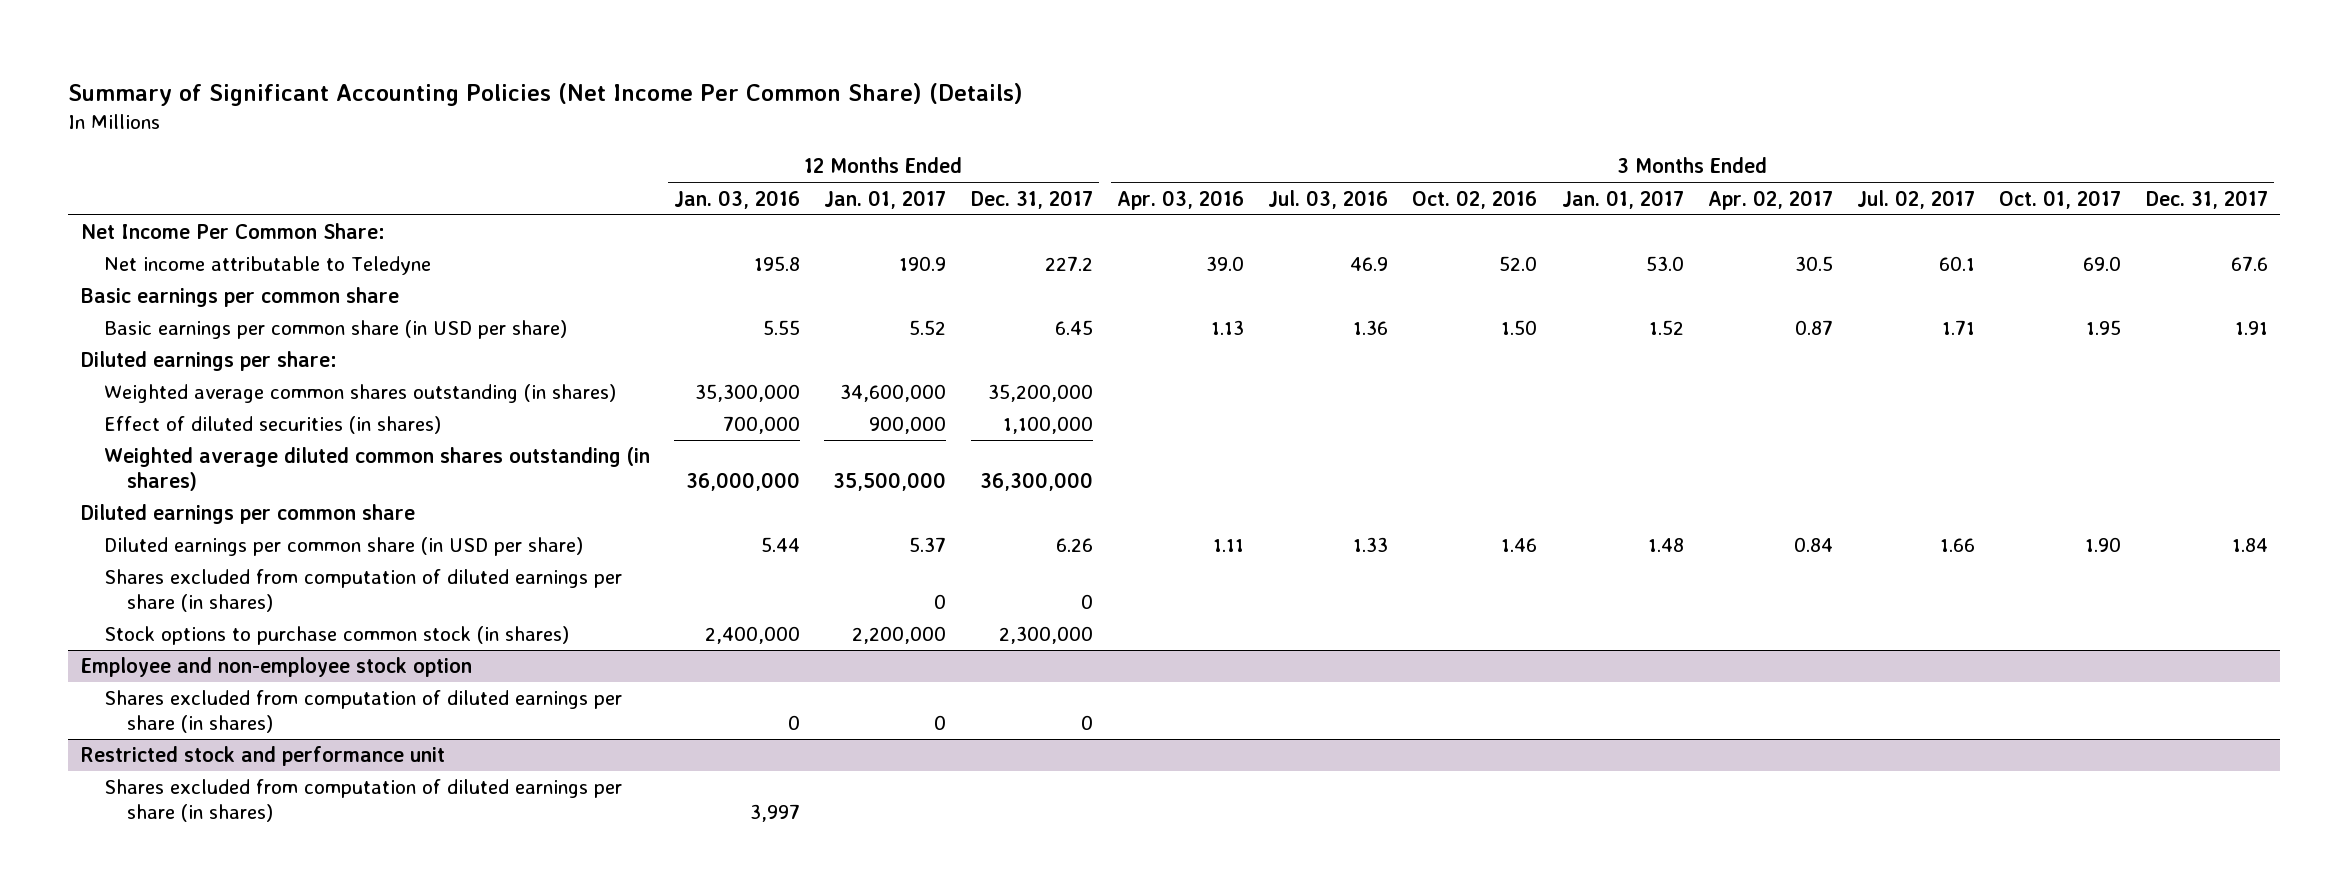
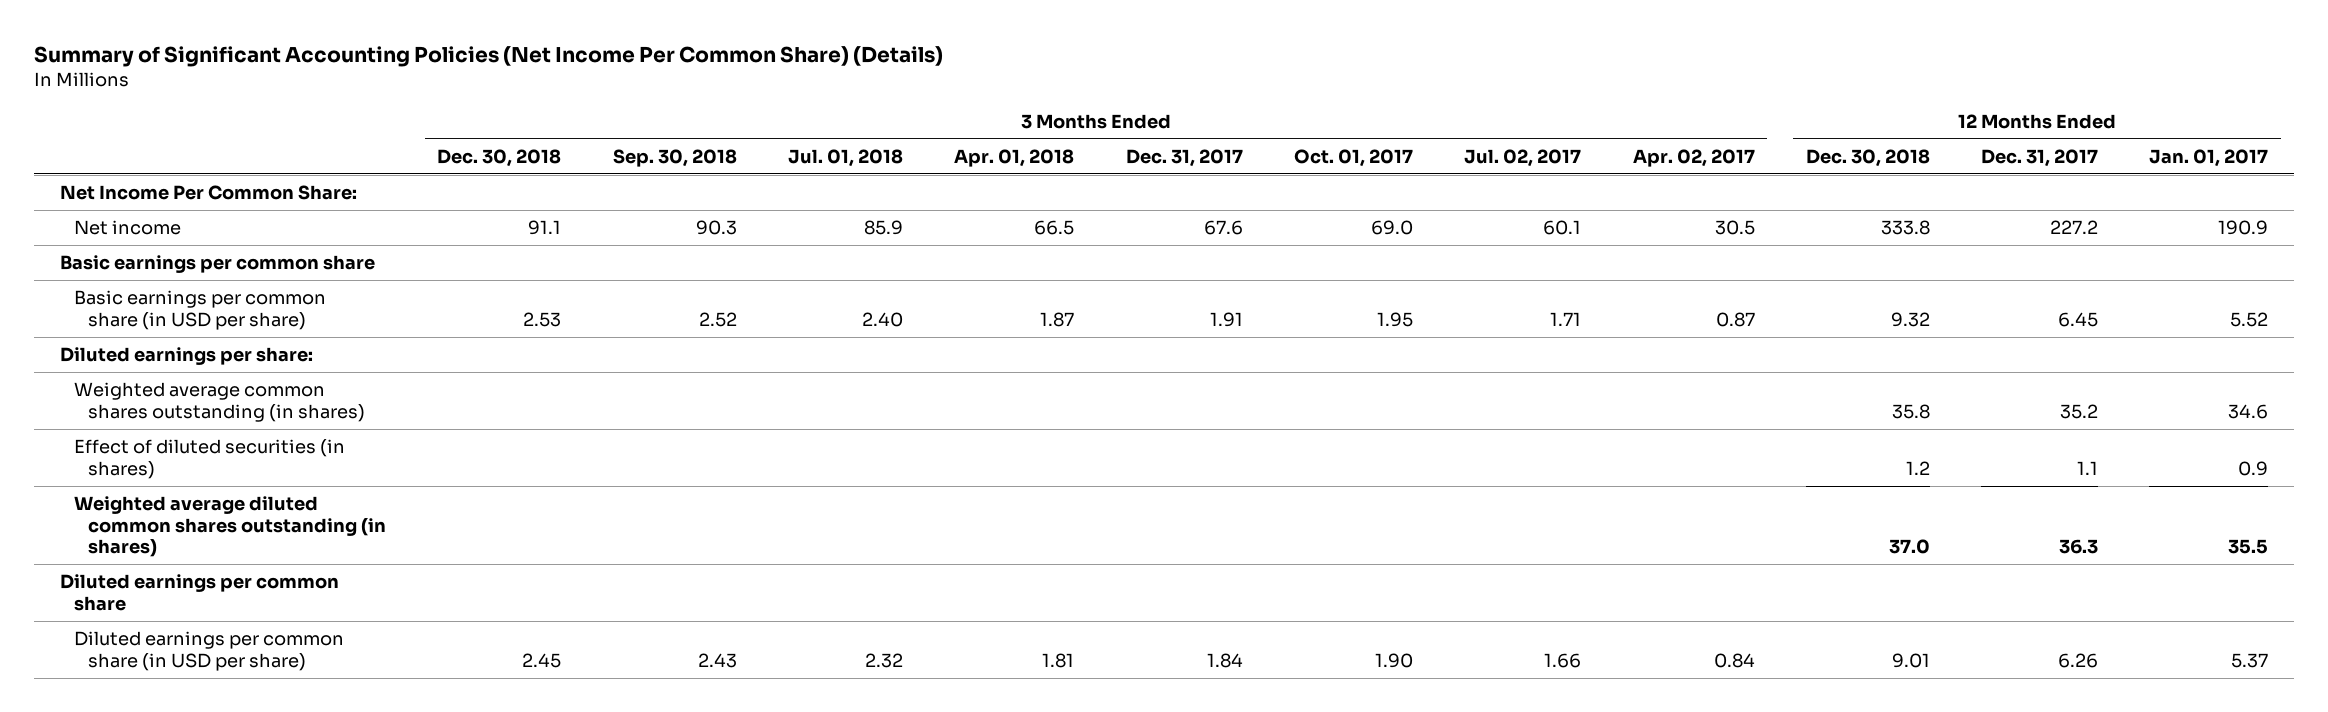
[674,189,801,209] Jan. 03, 2016 -> none
[1116,189,1244,210] Apr. 03, 2016 -> none
[1268,189,1389,209] Jul. 03, 2016 -> none
[1412,189,1538,209] Oct. 02, 2016 -> none
[1561,189,1684,209] Jan. 01, 2017 -> none
none -> [437,148,562,167] Dec. 30, 2018
none -> [612,148,737,167] Sep. 30, 2018
none -> [788,148,904,167] Jul. 01, 2018
none -> [954,148,1075,167] Apr. 01, 2018
none -> [1805,148,1930,167] Dec. 30, 2018
[103,256,431,276] Net income attributable to Teledyne -> [73,220,181,236] Net income
[840,384,947,403] 34,600,000 -> [2228,403,2269,419] 34.6
[987,384,1093,403] 35,200,000 -> [2060,403,2099,419] 35.2
[869,416,947,435] 900,000 -> [2238,460,2269,476] 0.9
[1002,416,1093,435] 1,100,000 -> [2077,460,2099,475] 1.1
[833,471,947,491] 35,500,000 -> [2228,538,2269,554] 35.5
[979,471,1093,491] 36,300,000 -> [2059,538,2099,554] 36.3
[103,569,622,612] Shares excluded from computation of diluted earnings per share (in shares) -> none
[103,626,569,646] Stock options to purchase common stock (in shares) -> none
[80,657,472,678] Employee and non-employee stock option -> none
[103,690,622,733] Shares excluded from computation of diluted earnings per share (in shares) -> none
[80,746,445,767] Restricted stock and performance unit -> none
[103,779,622,822] Shares excluded from computation of diluted earnings per share (in shares) -> none

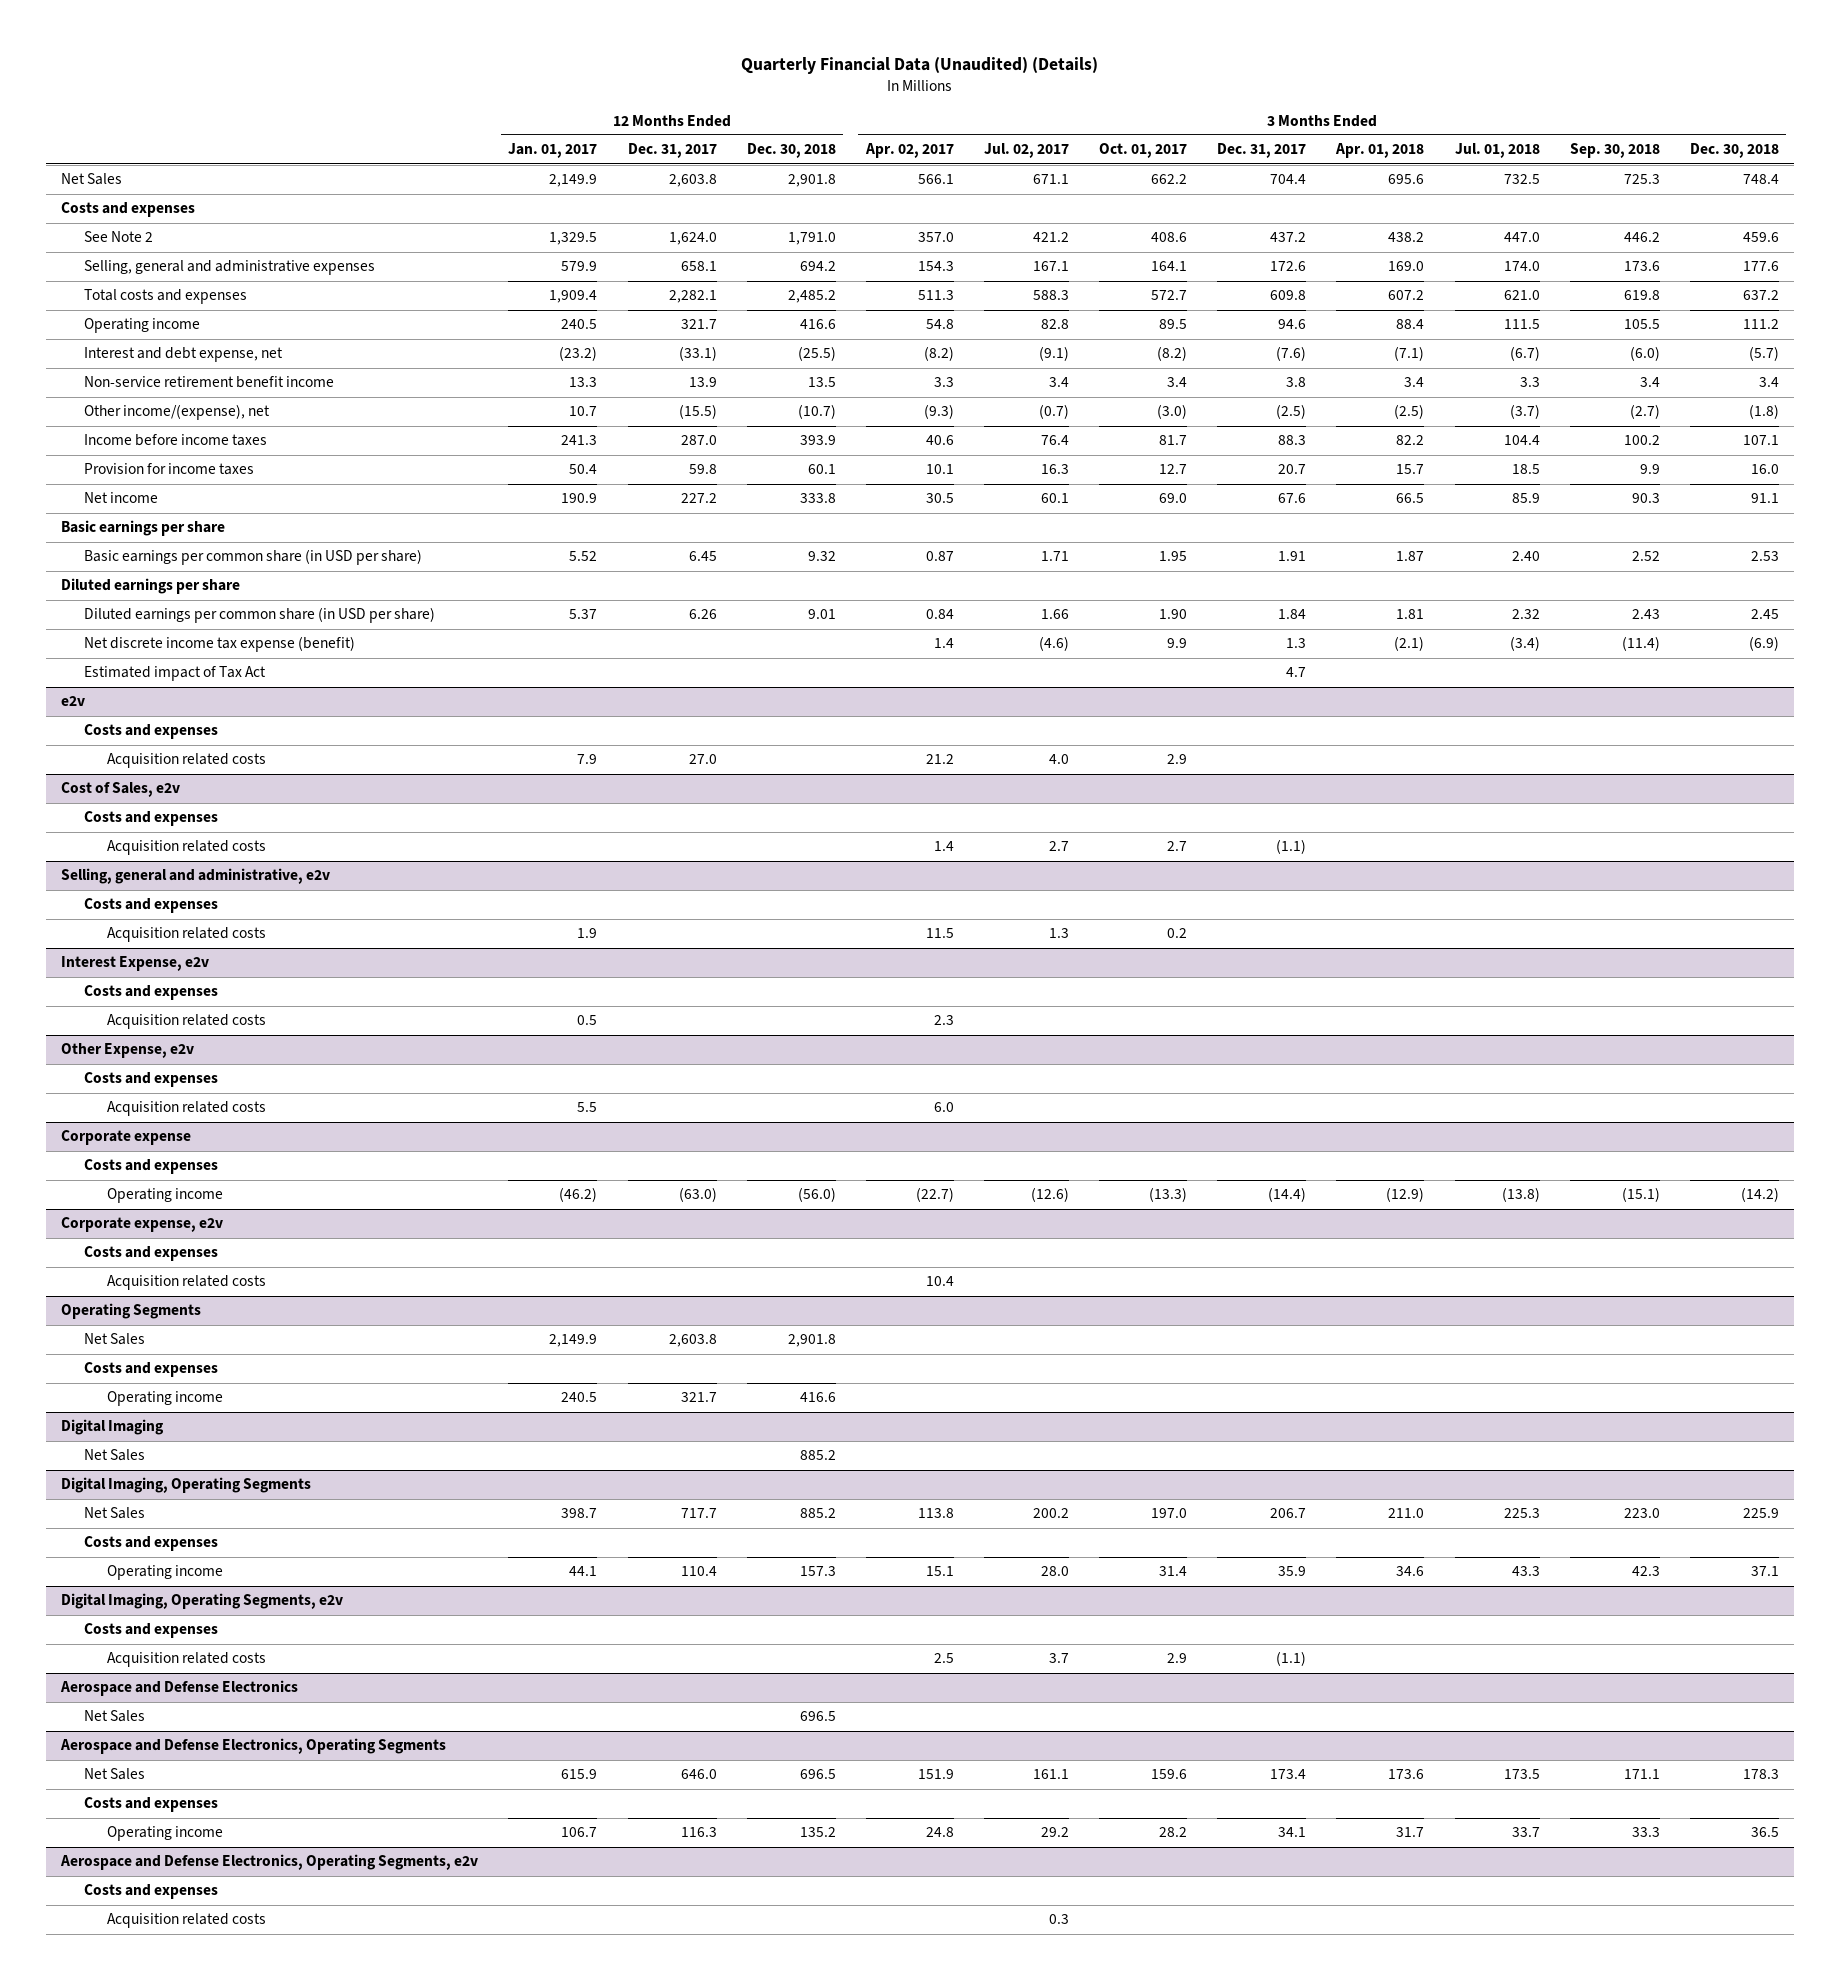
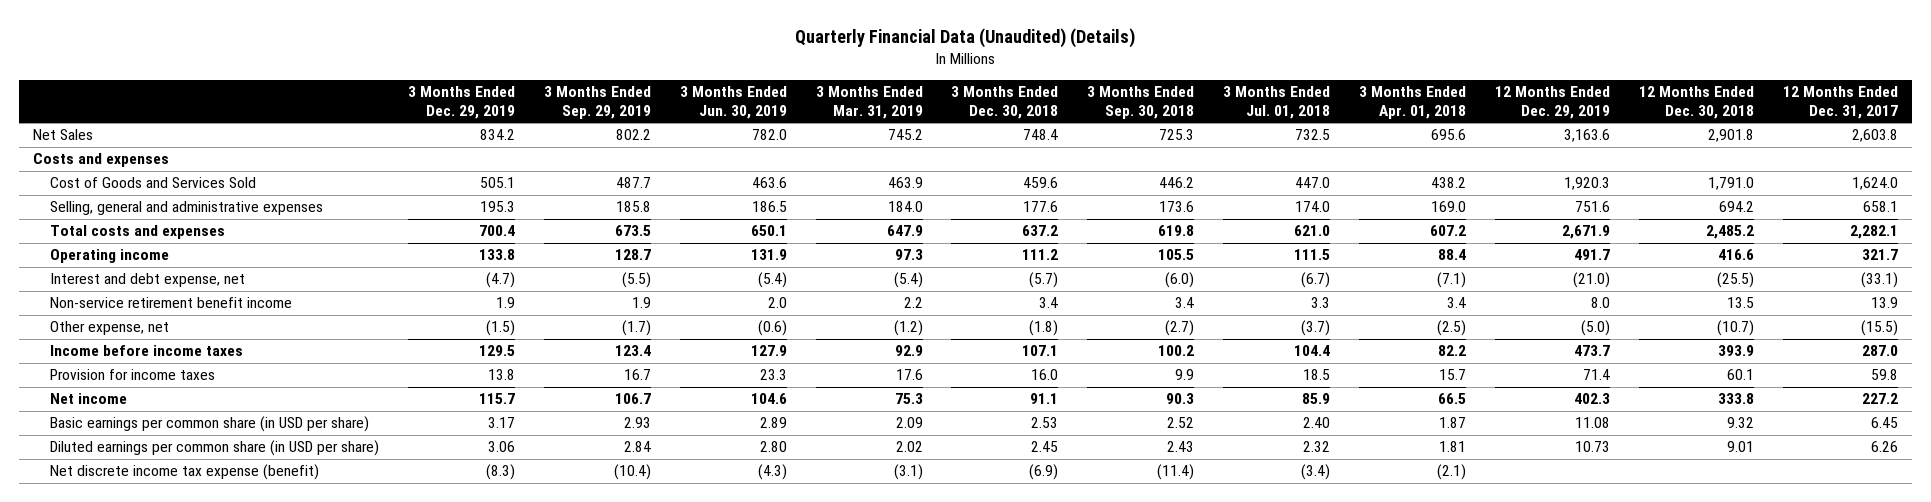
[508,143,598,159] Jan. 01, 2017 -> none
[864,143,954,159] Apr. 02, 2017 -> none
[984,143,1070,159] Jul. 02, 2017 -> none
[1099,143,1188,159] Oct. 01, 2017 -> none
[1217,143,1307,159] Dec. 31, 2017 -> none
none -> [407,86,515,120] 3 Months Ended Dec. 29, 2019
none -> [543,86,651,120] 3 Months Ended Sep. 29, 2019
none -> [679,86,787,120] 3 Months Ended Jun. 30, 2019
none -> [815,86,923,120] 3 Months Ended Mar. 31, 2019
none -> [1494,86,1610,120] 12 Months Ended Dec. 29, 2019
[84,231,154,243] See Note 2 -> [49,177,256,189] Cost of Goods and Services Sold
[84,404,271,421] Other income/(expense), net -> [49,321,169,336] Other expense, net
[61,520,226,537] Basic earnings per share -> none
[61,578,241,595] Diluted earnings per share -> none
[84,666,267,682] Estimated impact of Tax Act -> none
[61,696,86,707] e2v -> none
[84,724,219,740] Costs and expenses -> none
[106,753,266,769] Acquisition related costs -> none
[61,782,181,798] Cost of Sales, e2v -> none
[84,811,219,827] Costs and expenses -> none
[106,840,266,856] Acquisition related costs -> none
[61,868,331,885] Selling, general and administrative, e2v -> none
[84,898,219,914] Costs and expenses -> none
[106,927,266,943] Acquisition related costs -> none
[61,956,210,972] Interest Expense, e2v -> none
[84,985,219,1001] Costs and expenses -> none
[106,1014,266,1030] Acquisition related costs -> none
[61,1043,195,1059] Other Expense, e2v -> none
[84,1072,219,1088] Costs and expenses -> none
[106,1101,266,1117] Acquisition related costs -> none
[61,1130,192,1146] Corporate expense -> none
[84,1159,219,1175] Costs and expenses -> none
[106,1188,223,1204] Operating income -> none
[61,1217,224,1233] Corporate expense, e2v -> none
[84,1246,219,1262] Costs and expenses -> none
[106,1275,266,1291] Acquisition related costs -> none
[61,1303,202,1320] Operating Segments -> none
[84,1333,146,1346] Net Sales -> none
[84,1362,219,1378] Costs and expenses -> none
[106,1391,223,1407] Operating income -> none
[61,1419,165,1436] Digital Imaging -> none
[84,1449,146,1462] Net Sales -> none
[61,1477,312,1494] Digital Imaging, Operating Segments -> none
[84,1507,146,1520] Net Sales -> none
[84,1536,219,1552] Costs and expenses -> none
[106,1565,223,1581] Operating income -> none
[61,1593,344,1610] Digital Imaging, Operating Segments, e2v -> none
[84,1623,219,1639] Costs and expenses -> none
[106,1652,266,1668] Acquisition related costs -> none
[60,1680,299,1697] Aerospace and Defense Electronics -> none
[84,1710,146,1723] Net Sales -> none
[60,1738,447,1755] Aerospace and Defense Electronics, Operating Segments -> none
[84,1768,146,1781] Net Sales -> none
[84,1797,219,1813] Costs and expenses -> none
[106,1826,223,1842] Operating income -> none
[60,1854,479,1871] Aerospace and Defense Electronics, Operating Segments, e2v -> none
[84,1884,219,1900] Costs and expenses -> none
[106,1913,266,1929] Acquisition related costs -> none

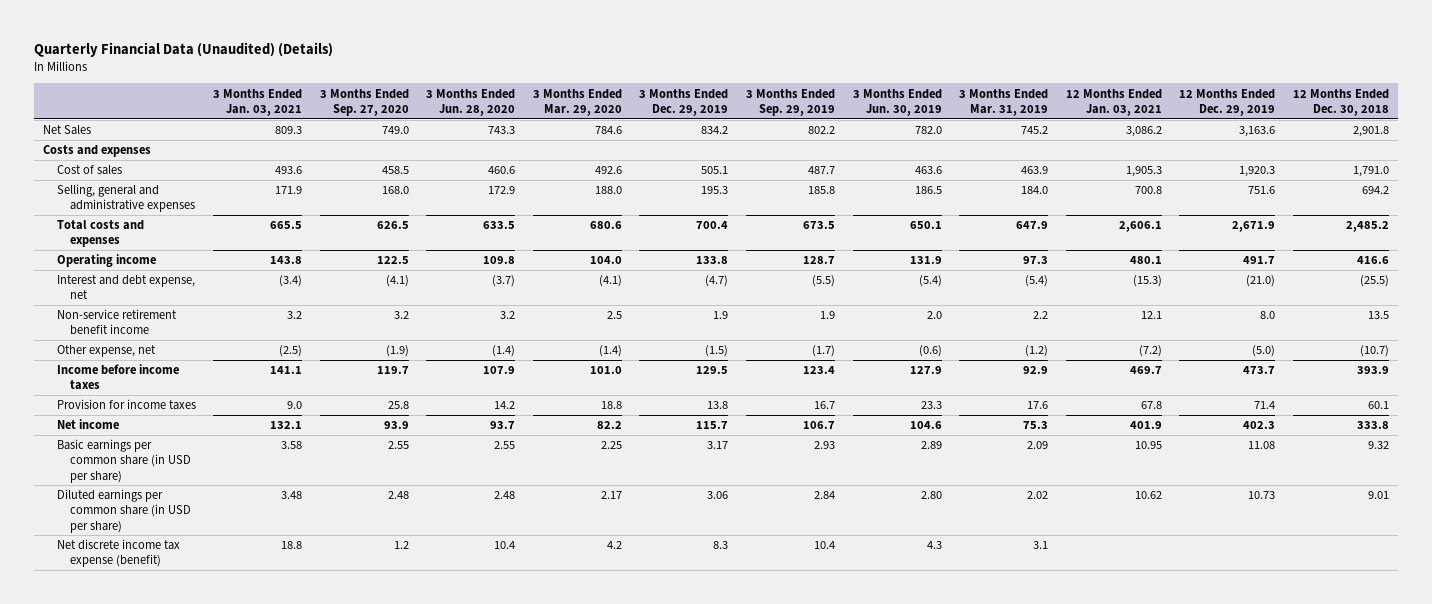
[951,86,1059,120] 3 Months Ended Dec. 30, 2018 -> none
[1087,86,1195,120] 3 Months Ended Sep. 30, 2018 -> none
[1223,86,1331,120] 3 Months Ended Jul. 01, 2018 -> none
[1359,86,1467,120] 3 Months Ended Apr. 01, 2018 -> none
[1782,86,1898,120] 12 Months Ended Dec. 31, 2017 -> none
none -> [213,88,303,116] 3 Months Ended Jan. 03, 2021
none -> [319,88,409,116] 3 Months Ended Sep. 27, 2020
none -> [426,88,516,116] 3 Months Ended Jun. 28, 2020
none -> [532,88,622,116] 3 Months Ended Mar. 29, 2020
none -> [1065,88,1162,116] 12 Months Ended Jan. 03, 2021
[49,177,256,189] Cost of Goods and Services Sold -> [56,165,122,176] Cost of sales
[485,464,515,481] (8.3) -> [713,541,729,550] 8.3
[613,464,651,481] (10.4) -> [814,541,836,550] 10.4
[757,464,787,481] (4.3) -> [926,541,942,550] 4.3
[893,464,923,481] (3.1) -> [1033,541,1049,550] 3.1

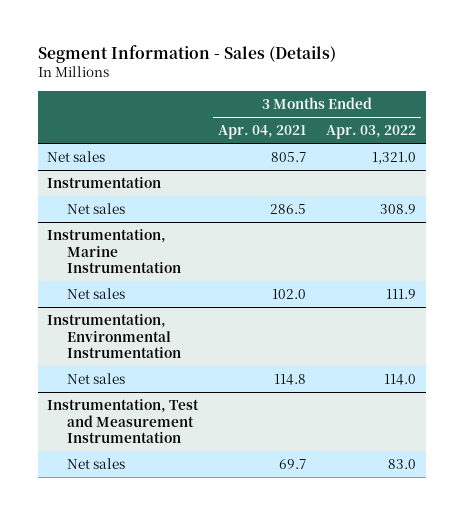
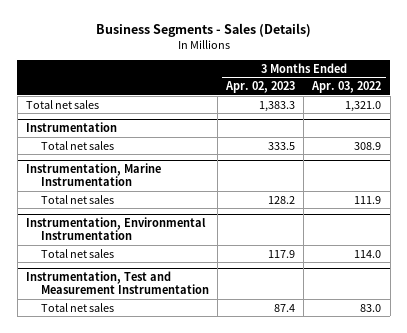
[37,44,336,63] Segment Information - Sales (Details) -> [95,23,311,38] Business Segments - Sales (Details)
[218,125,307,140] Apr. 04, 2021 -> none
none -> [224,81,295,94] Apr. 02, 2023
[47,151,106,163] Net sales -> [26,99,100,109] Total net sales
[67,203,126,215] Net sales -> [40,140,114,150] Total net sales
[67,288,126,300] Net sales -> [40,194,114,204] Total net sales
[67,373,126,385] Net sales -> [40,248,114,258] Total net sales
[67,458,126,470] Net sales -> [40,302,114,312] Total net sales

